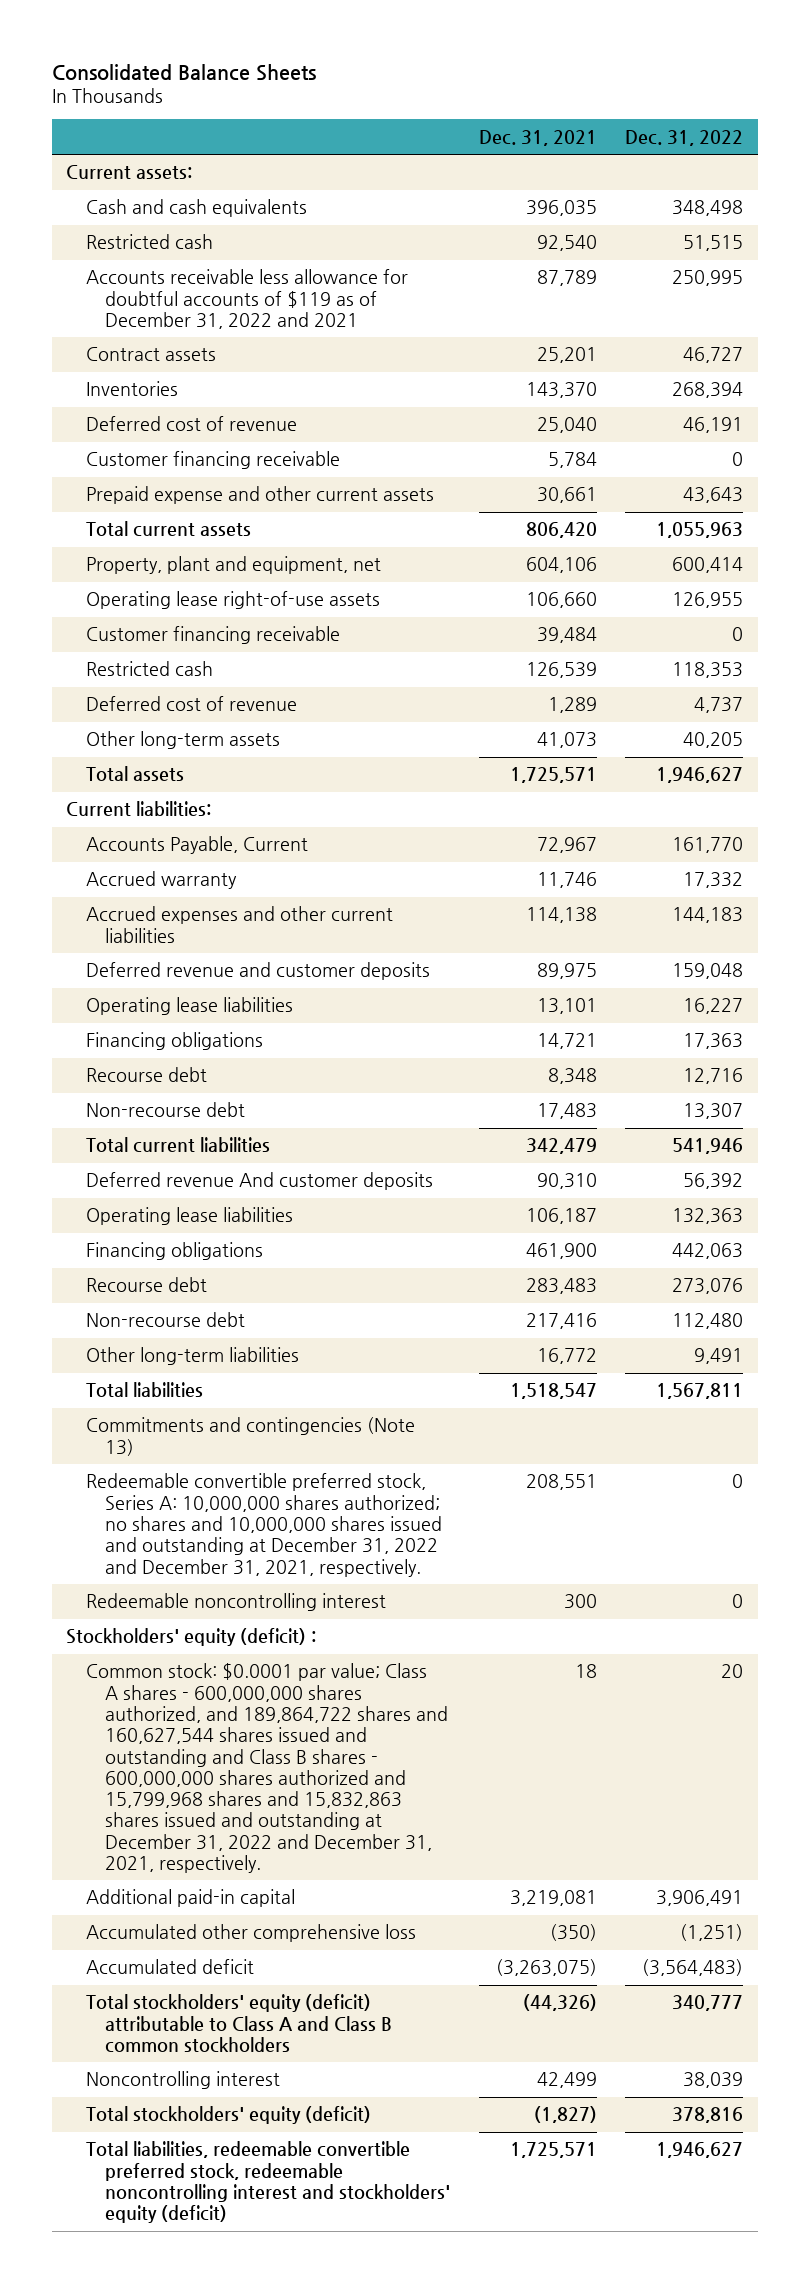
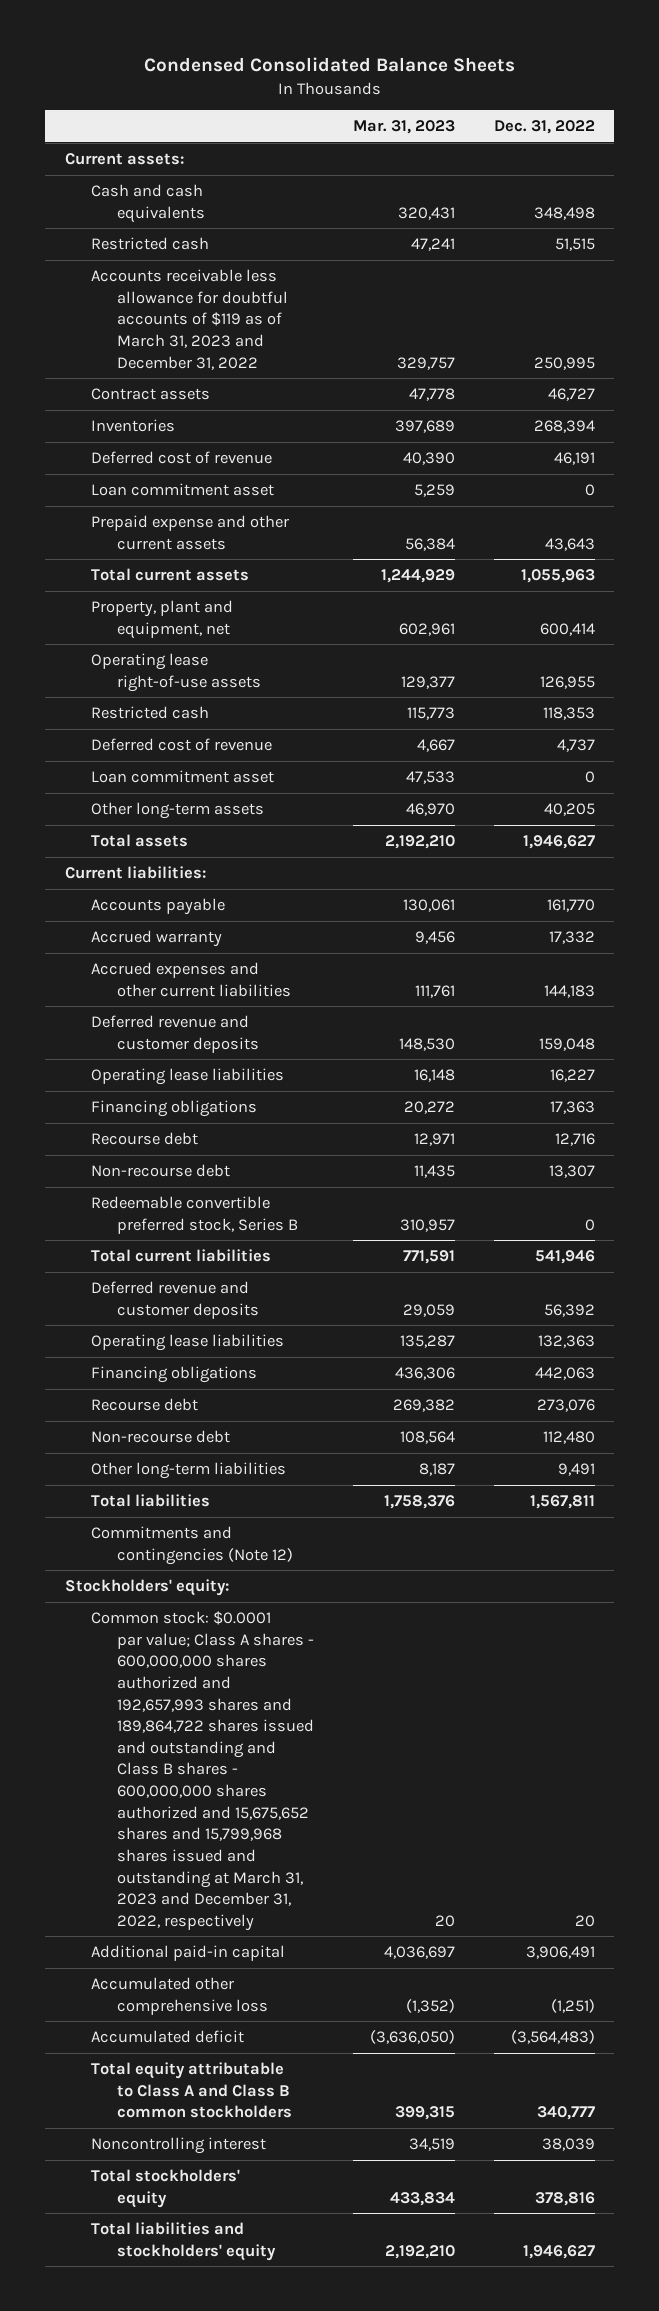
[51,63,316,81] Consolidated Balance Sheets -> [143,57,515,73] Condensed Consolidated Balance Sheets
[478,129,597,146] Dec. 31, 2021 -> none
none -> [353,120,456,135] Mar. 31, 2023
[85,269,408,329] Accounts receivable less allowance for doubtful accounts of $119 as of December 31, 2022 and 2021 -> [90,269,289,370] Accounts receivable less allowance for doubtful accounts of $119 as of March 31, 2023 and December 31, 2022
[85,451,340,470] Customer financing receivable -> none
none -> [90,483,274,497] Loan commitment asset
[85,626,340,645] Customer financing receivable -> none
none -> [90,770,274,784] Loan commitment asset
[85,836,308,855] Accounts Payable, Current -> [90,898,225,916] Accounts payable
none -> [90,1196,299,1234] Redeemable convertible preferred stock, Series B
[85,1172,433,1191] Deferred revenue And customer deposits -> [90,1281,260,1319] Deferred revenue and customer deposits
[85,1473,442,1577] Redeemable convertible preferred stock, Series A: 10,000,000 shares authorized; no shares and 10,000,000 shares issued and outstanding at December 31, 2022 and December 31, 2021, respectively. -> none
[85,1593,386,1612] Redeemable noncontrolling interest -> none
[85,1417,415,1456] Commitments and contingencies (Note 13) -> [90,1526,294,1565] Commitments and contingencies (Note 12)
[66,1628,317,1647] Stockholders' equity (deficit) : -> [64,1579,229,1597] Stockholders' equity:
[85,1663,448,1873] Common stock: $0.0001 par value; Class A shares - 600,000,000 shares authorized, and 189,864,722 shares and 160,627,544 shares issued and outstanding and Class B shares - 600,000,000 shares authorized and 15,799,968 shares and 15,832,863 shares issued and outstanding at December 31, 2022 and December 31, 2021, respectively. -> [90,1611,315,1931] Common stock: $0.0001 par value; Class A shares - 600,000,000 shares authorized and 192,657,993 shares and 189,864,722 shares issued and outstanding and Class B shares - 600,000,000 shares authorized and 15,675,652 shares and 15,799,968 shares issued and outstanding at March 31, 2023 and December 31, 2022, respectively
[85,1994,392,2053] Total stockholders' equity (deficit) attributable to Class A and Class B common stockholders -> [90,2062,293,2119] Total equity attributable to Class A and Class B common stockholders
[85,2106,371,2125] Total stockholders' equity (deficit) -> [90,2169,240,2208] Total stockholders' equity
[85,2141,450,2224] Total liabilities, redeemable convertible preferred stock, redeemable noncontrolling interest and stockholders' equity (deficit) -> [90,2222,277,2261] Total liabilities and stockholders' equity

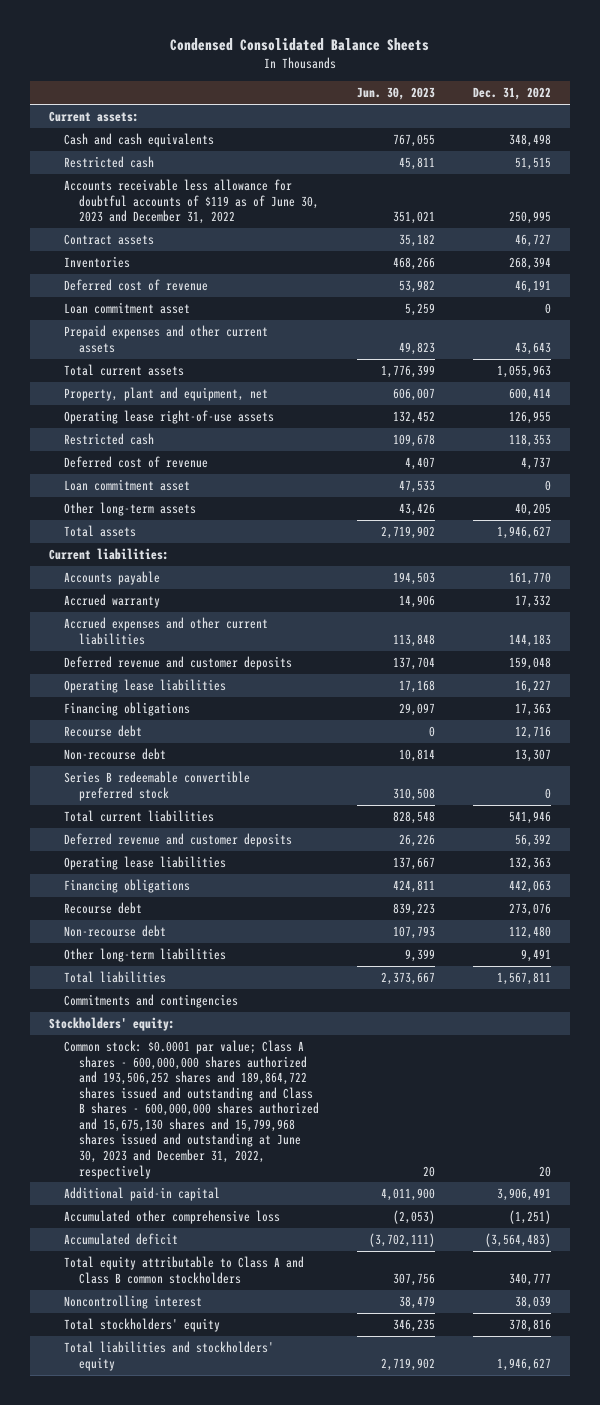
[353,120,456,135] Mar. 31, 2023 -> none
none -> [356,87,435,101] Jun. 30, 2023
[90,269,289,370] Accounts receivable less allowance for doubtful accounts of $119 as of March 31, 2023 and December 31, 2022 -> [63,179,319,225] Accounts receivable less allowance for doubtful accounts of $119 as of June 30, 2023 and December 31, 2022
[90,515,289,550] Prepaid expense and other current assets -> [63,325,268,353] Prepaid expenses and other current assets
[90,1196,299,1234] Redeemable convertible preferred stock, Series B -> [63,771,250,801] Series B redeemable convertible preferred stock
[90,1526,294,1565] Commitments and contingencies (Note 12) -> [63,994,238,1009] Commitments and contingencies
[90,1611,315,1931] Common stock: $0.0001 par value; Class A shares - 600,000,000 shares authorized and 192,657,993 shares and 189,864,722 shares issued and outstanding and Class B shares - 600,000,000 shares authorized and 15,675,652 shares and 15,799,968 shares issued and outstanding at March 31, 2023 and December 31, 2022, respectively -> [63,1040,319,1179] Common stock: $0.0001 par value; Class A shares - 600,000,000 shares authorized and 193,506,252 shares and 189,864,722 shares issued and outstanding and Class B shares - 600,000,000 shares authorized and 15,675,130 shares and 15,799,968 shares issued and outstanding at June 30, 2023 and December 31, 2022, respectively

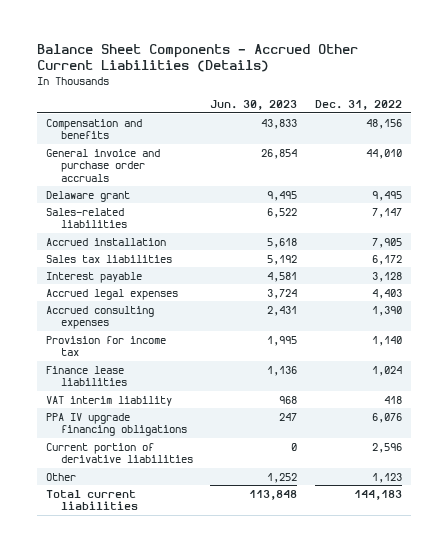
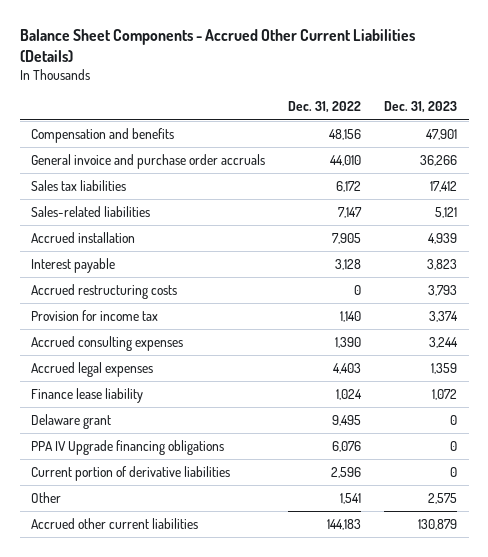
[210,100,298,111] Jun. 30, 2023 -> none
none -> [384,101,458,114] Dec. 31, 2023
[46,254,173,263] Sales tax liabilities -> [31,180,127,192] Sales tax liabilities
none -> [31,284,178,300] Accrued restructuring costs
[46,395,173,406] VAT interim liability -> none
[46,305,155,330] Accrued consulting expenses -> [31,336,184,352] Accrued consulting expenses
[46,288,179,300] Accrued legal expenses -> [31,362,154,378] Accrued legal expenses
[46,365,127,387] Finance lease liabilities -> [31,388,144,404] Finance lease liability
[46,190,131,202] Delaware grant -> [31,414,112,430] Delaware grant
[46,412,187,437] PPA IV upgrade financing obligations -> [31,440,225,456] PPA IV Upgrade financing obligations
[371,472,402,483] 1,123 -> [340,493,362,505] 1,541
[46,489,138,511] Total current liabilities -> [31,518,199,530] Accrued other current liabilities

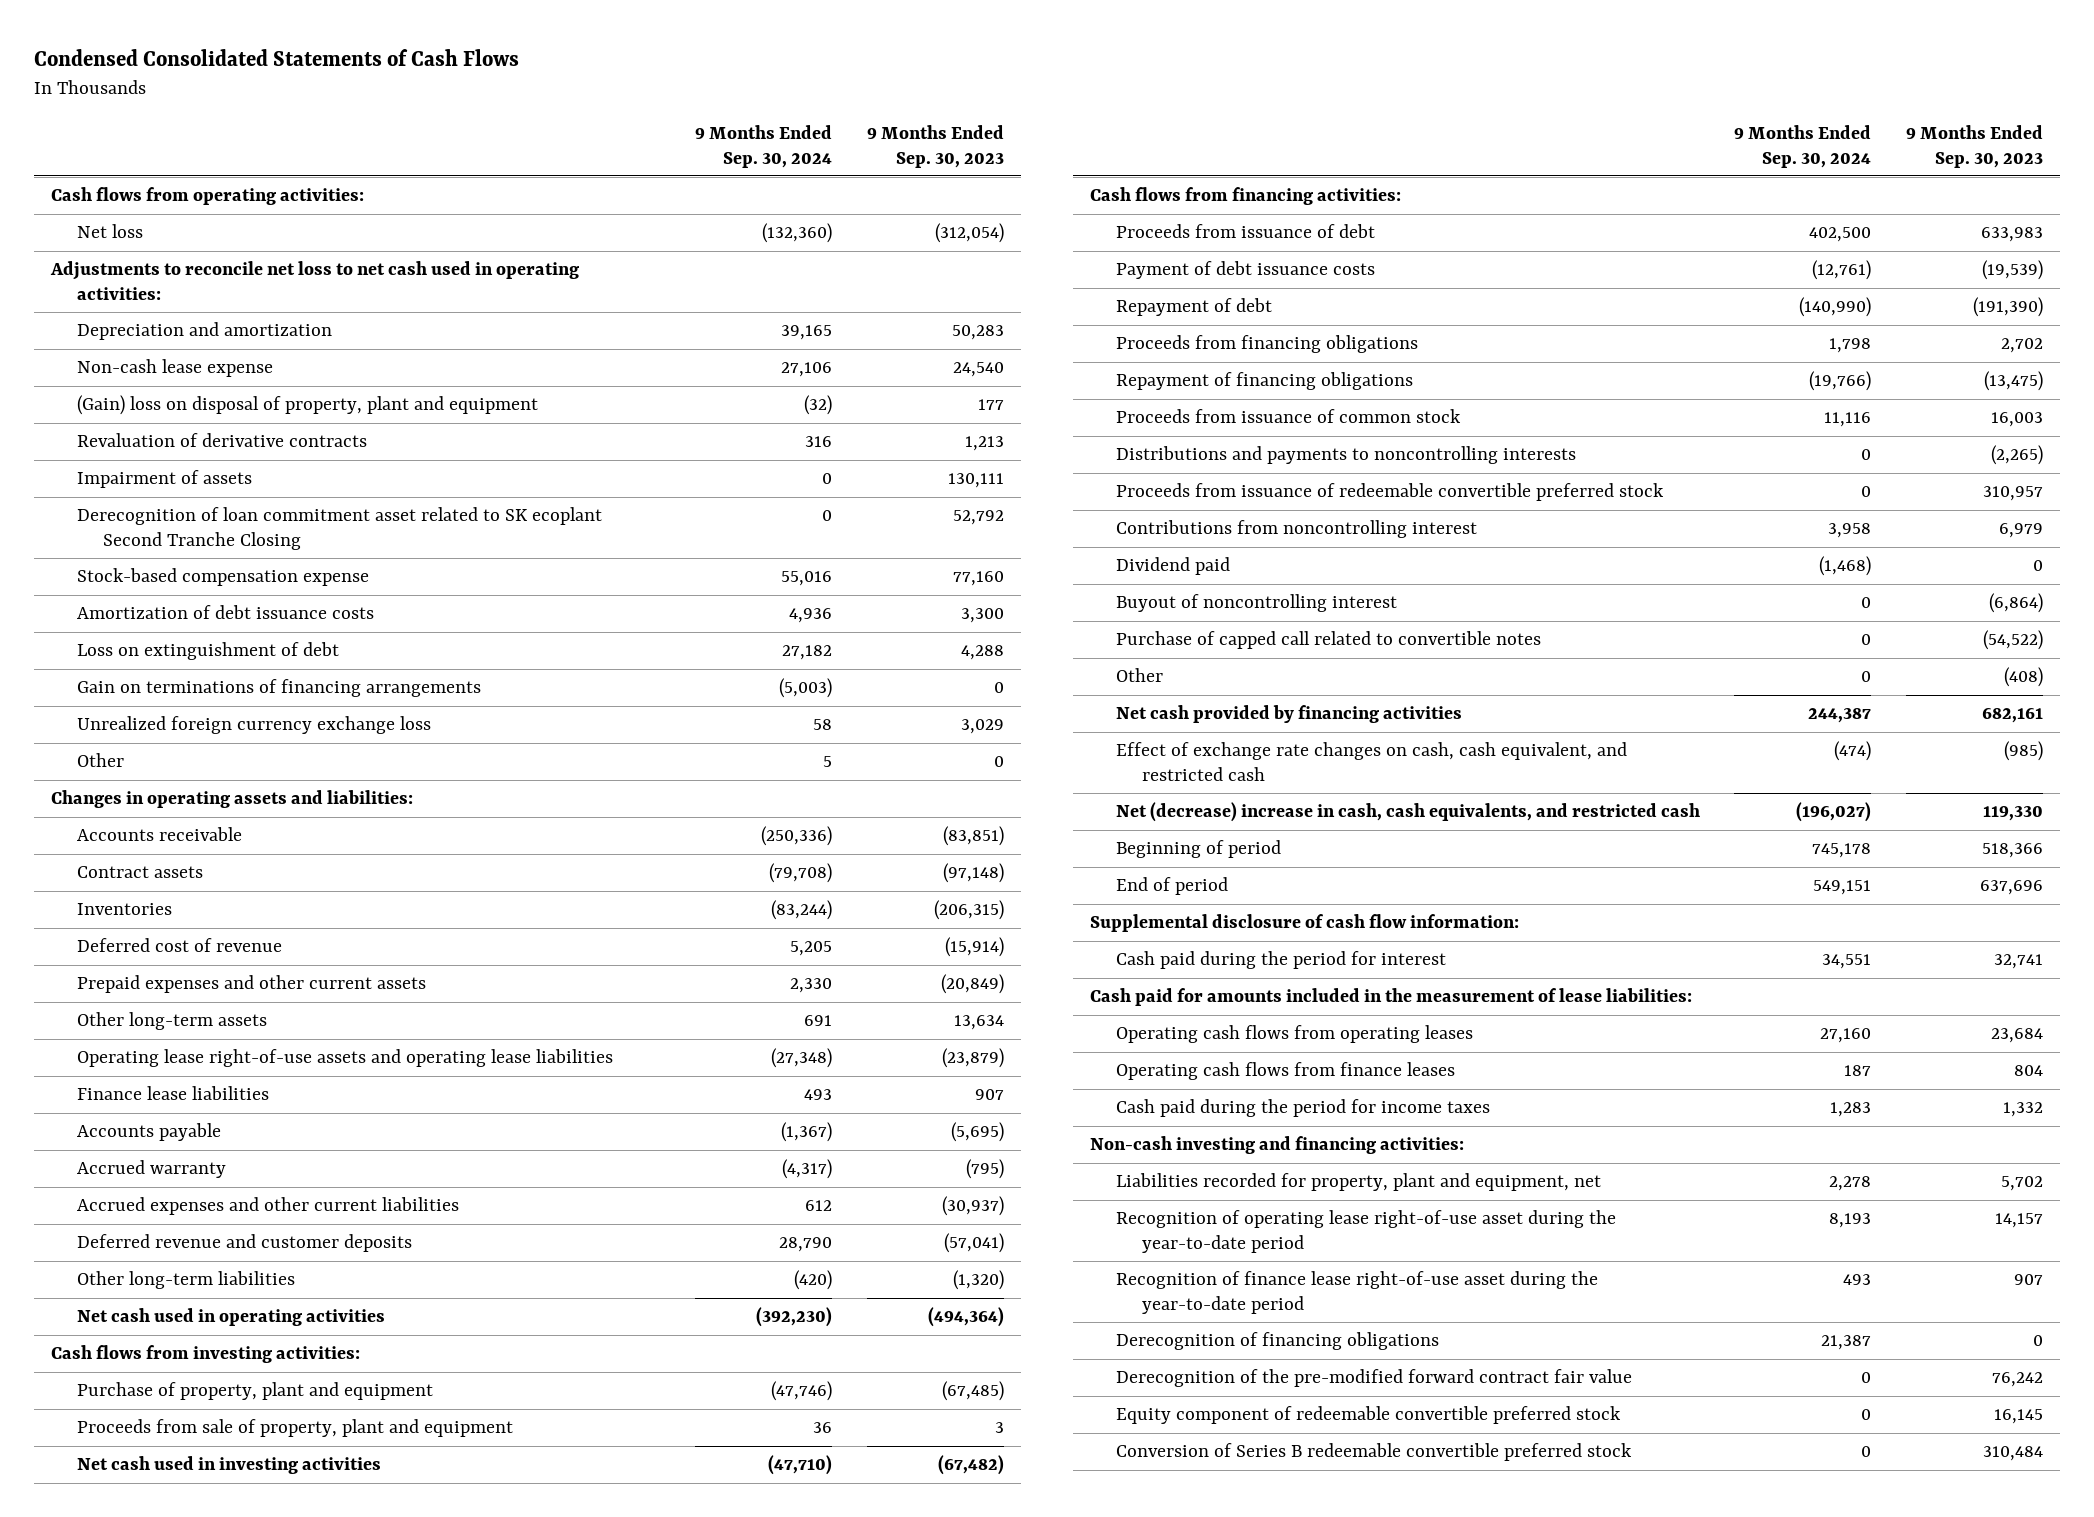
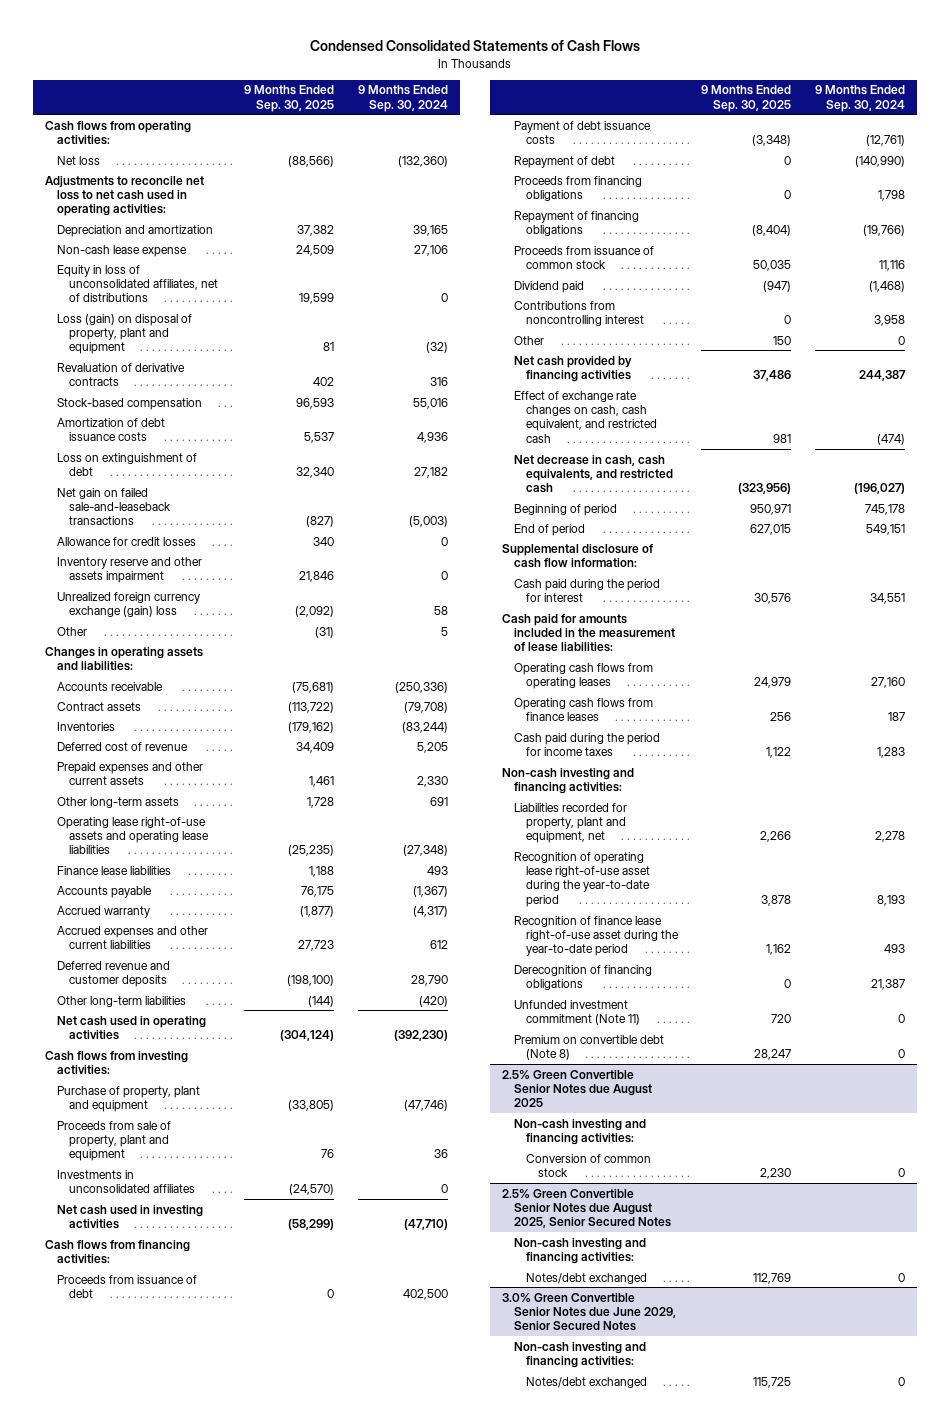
[866,125,1004,168] 9 Months Ended Sep. 30, 2023 -> none
none -> [244,85,335,112] 9 Months Ended Sep. 30, 2025
none -> [56,264,218,303] Equity in loss of unconsolidated affiliates, net of distributions
[76,395,538,416] (Gain) loss on disposal of property, plant and equipment -> [56,313,192,355] Loss (gain) on disposal of property, plant and equipment
[76,470,252,489] Impairment of assets -> none
[76,507,602,550] Derecognition of loan commitment asset related to SK ecoplant Second Tranche Closing -> none
[76,568,369,587] Stock-based compensation expense -> [56,397,202,410] Stock-based compensation
[76,679,481,698] Gain on terminations of financing arrangements -> none
none -> [56,487,171,526] Net gain on failed sale-and-leaseback transactions
none -> [56,536,196,546] Allowance for credit losses
none -> [56,556,202,583] Inventory reserve and other assets impairment
[76,716,431,735] Unrealized foreign currency exchange loss -> [56,591,200,617] Unrealized foreign currency exchange (gain) loss
none -> [56,1169,195,1193] Investments in unconsolidated affiliates
[1115,446,1576,465] Distributions and payments to noncontrolling interests -> none
[1115,483,1664,502] Proceeds from issuance of redeemable convertible preferred stock -> none
[1115,594,1397,613] Buyout of noncontrolling interest -> none
[1115,631,1541,650] Purchase of capped call related to convertible notes -> none
[1115,520,1477,539] Contributions from noncontrolling interest -> [513,300,644,326] Contributions from noncontrolling interest
[1115,802,1700,823] Net (decrease) increase in cash, cash equivalents, and restricted cash -> [513,454,673,494] Net decrease in cash, cash equivalents, and restricted cash
[1115,1369,1632,1388] Derecognition of the pre-modified forward contract fair value -> none
[1115,1406,1621,1425] Equity component of redeemable convertible preferred stock -> none
[1115,1443,1632,1462] Conversion of Series B redeemable convertible preferred stock -> none
none -> [513,999,640,1025] Unfunded investment commitment (Note 11)
none -> [513,1034,664,1060] Premium on convertible debt (Note 8)
none -> [501,1069,652,1108] 2.5% Green Convertible Senior Notes due August 2025
none -> [513,1118,646,1145] Non-cash investing and financing activities:
none -> [525,1153,651,1177] Conversion of common stock
none -> [501,1188,671,1229] 2.5% Green Convertible Senior Notes due August 2025, Senior Secured Notes
none -> [513,1237,646,1264] Non-cash investing and financing activities:
none -> [525,1272,647,1284] Notes/debt exchanged
none -> [501,1292,676,1332] 3.0% Green Convertible Senior Notes due June 2029, Senior Secured Notes
none -> [513,1341,646,1368] Non-cash investing and financing activities:
none -> [525,1376,647,1388] Notes/debt exchanged

